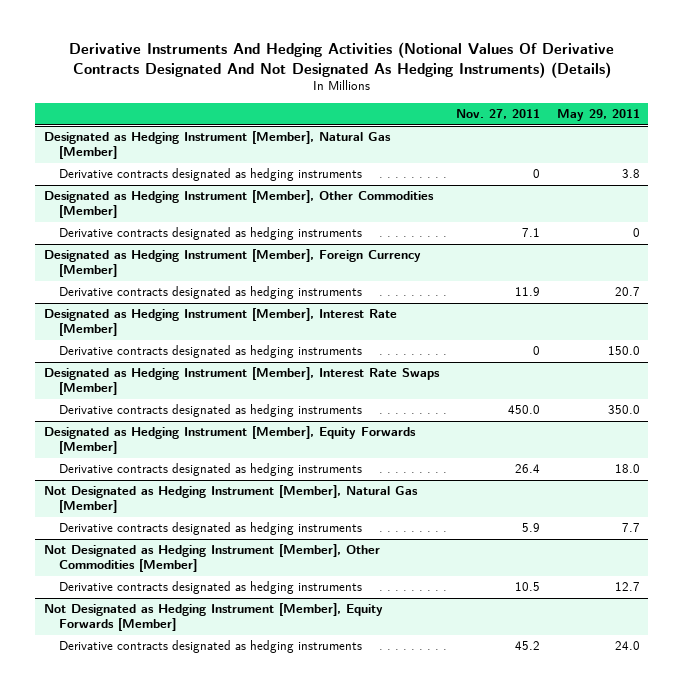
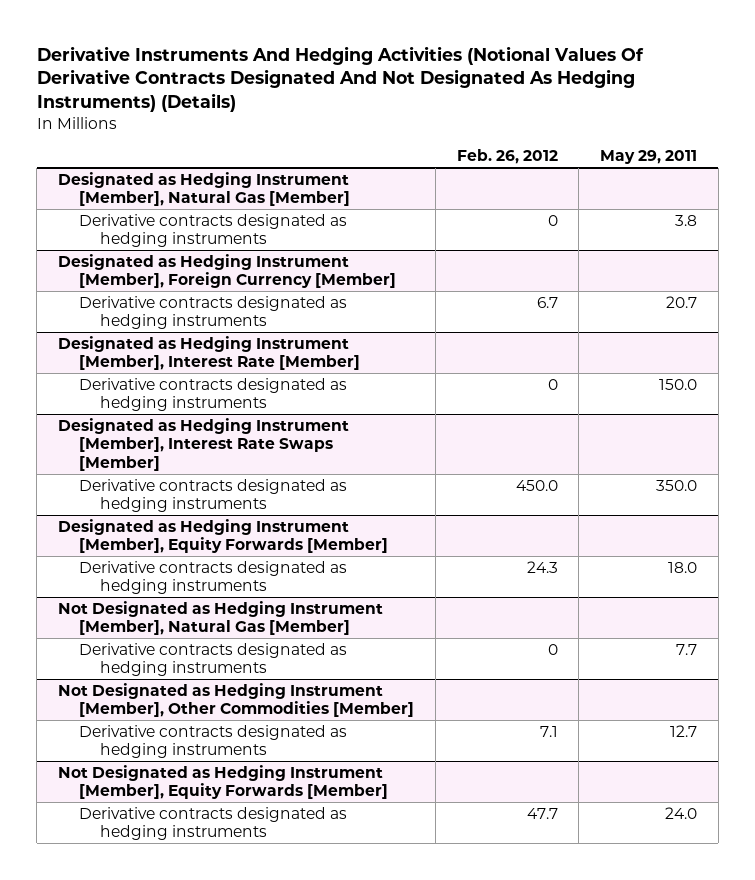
[455,109,540,120] Nov. 27, 2011 -> none
none -> [456,148,558,164] Feb. 26, 2012
[43,190,434,219] Designated as Hedging Instrument [Member], Other Commodities [Member] -> none
[58,227,362,241] Derivative contracts designated as hedging instruments -> none

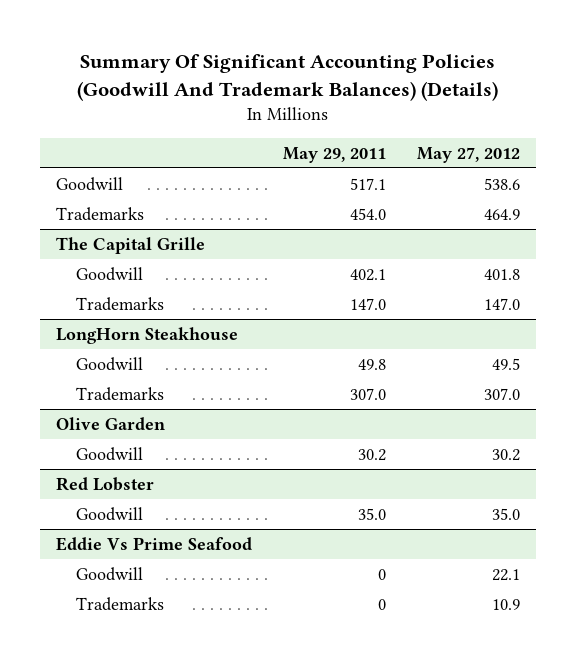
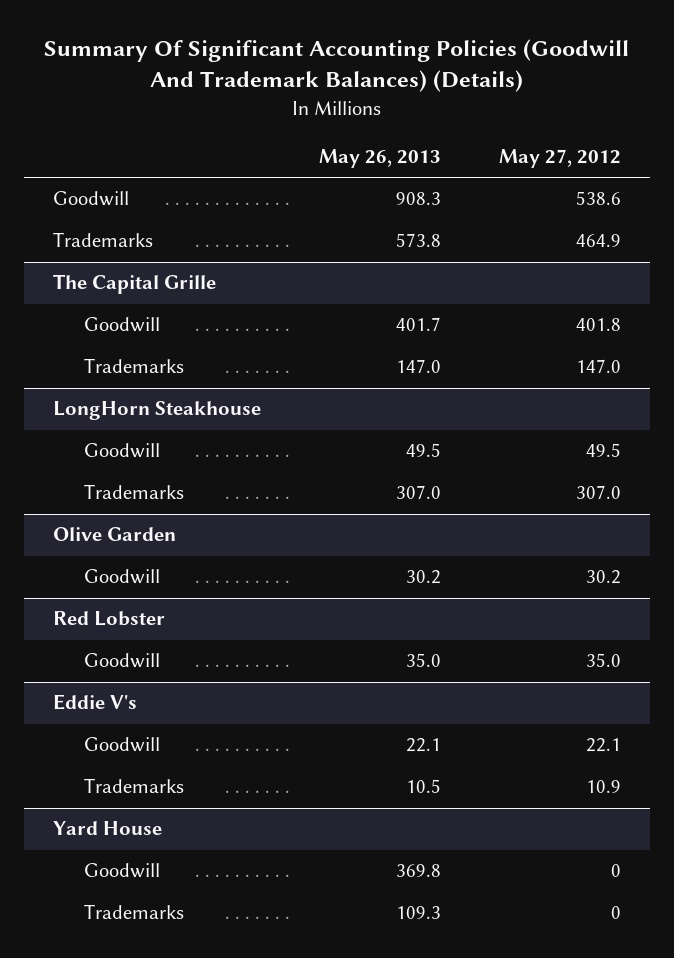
[283,146,387,163] May 29, 2011 -> none
none -> [318,149,441,169] May 26, 2013
[56,536,253,551] Eddie Vs Prime Seafood -> none
none -> [52,694,137,711] Eddie V's
none -> [52,821,162,836] Yard House
none -> [83,863,160,879] Goodwill
none -> [83,904,184,920] Trademarks

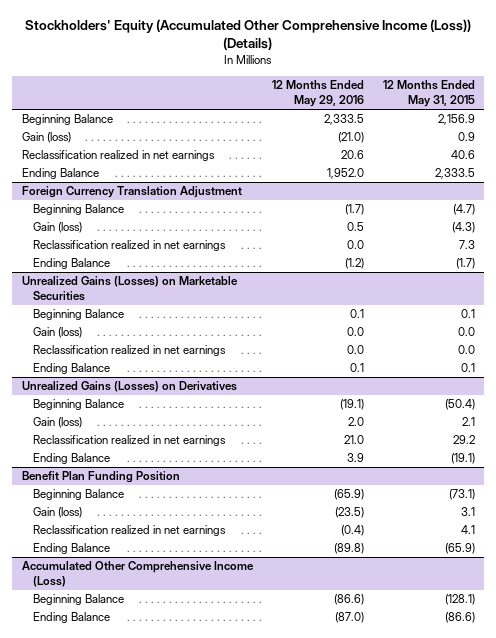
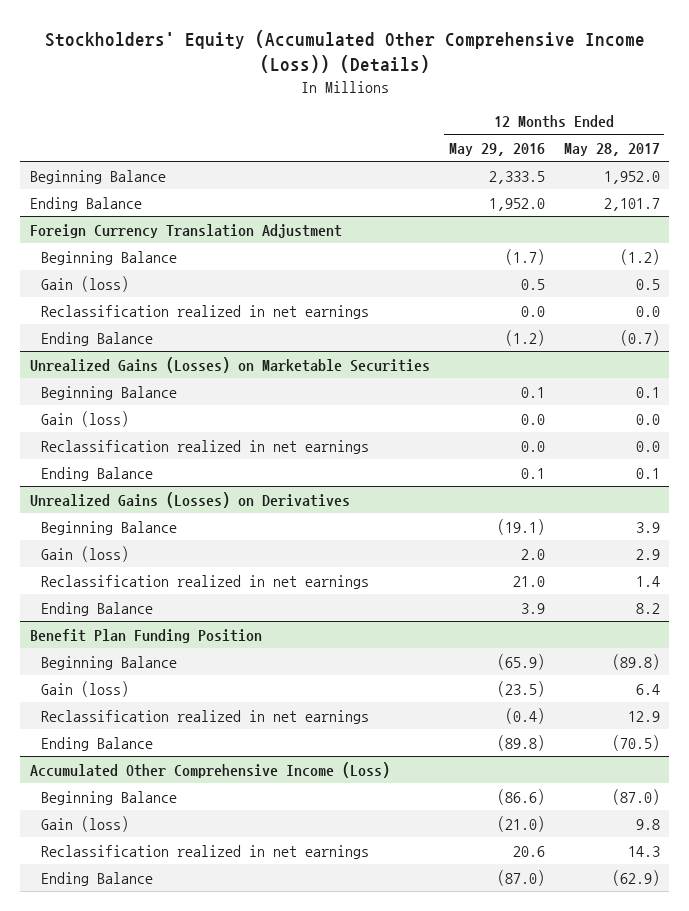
[382,80,475,108] 12 Months Ended May 31, 2015 -> none
none -> [563,143,660,157] May 28, 2017
[21,132,71,144] Gain (loss) -> none
[21,150,215,162] Reclassification realized in net earnings -> none
none -> [41,815,130,832] Gain (loss)
none -> [41,844,370,859] Reclassification realized in net earnings

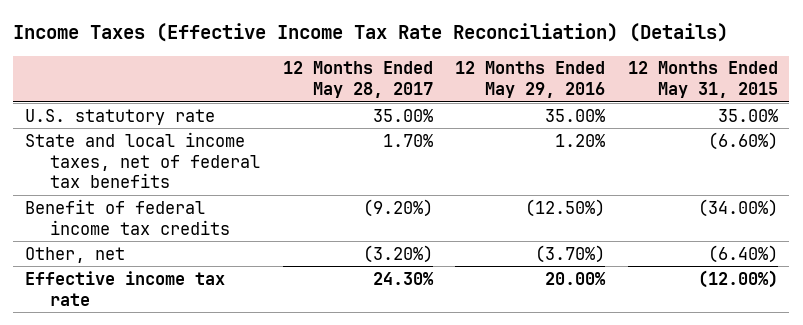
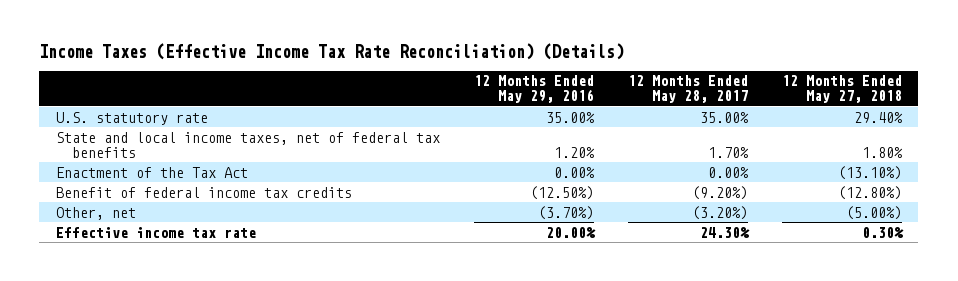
[628,61,779,99] 12 Months Ended May 31, 2015 -> none
none -> [781,75,902,104] 12 Months Ended May 27, 2018
none -> [56,166,249,178] Enactment of the Tax Act

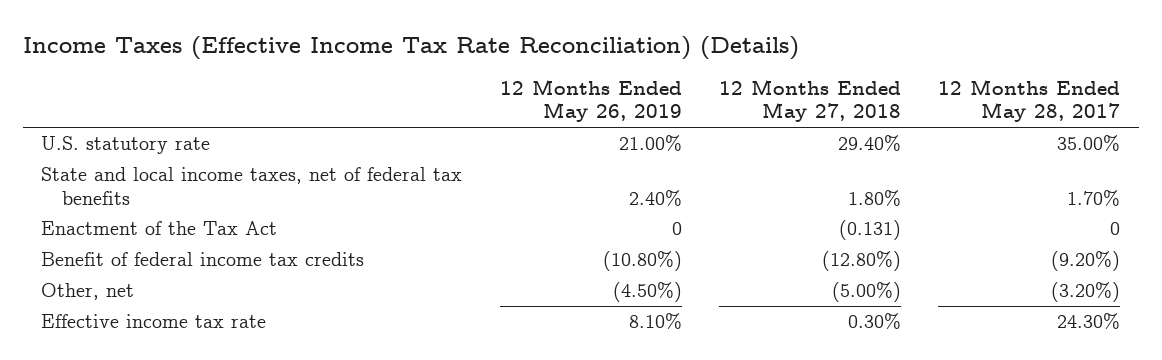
[474,75,595,104] 12 Months Ended May 29, 2016 -> none
none -> [499,79,682,123] 12 Months Ended May 26, 2019
[707,166,749,178] 0.00% -> [1110,222,1121,236] 0
[837,165,902,180] (13.10%) -> [839,220,902,241] (0.131)

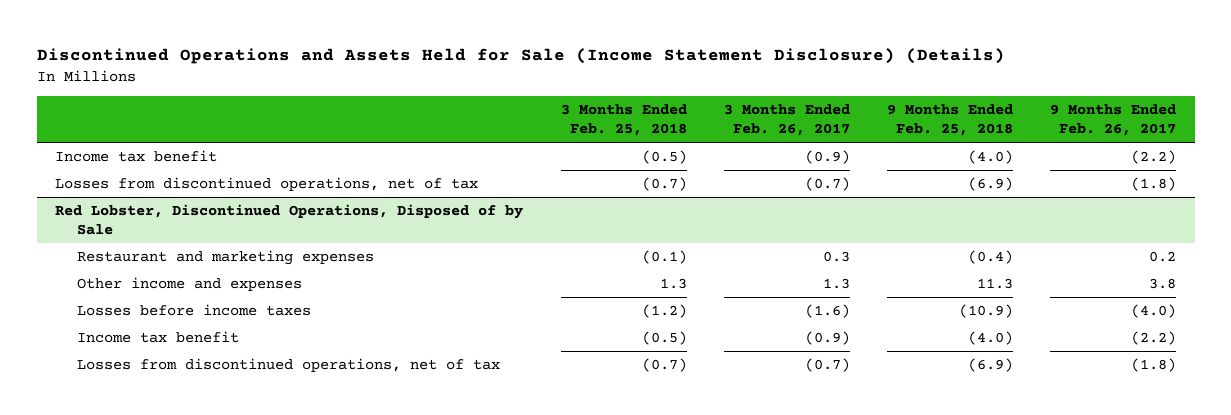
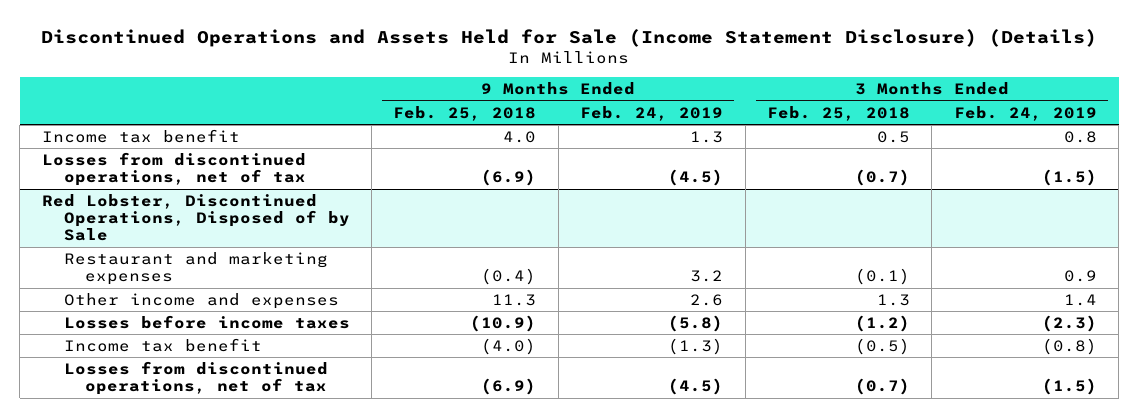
[723,104,850,136] 3 Months Ended Feb. 26, 2017 -> none
[1050,104,1177,136] 9 Months Ended Feb. 26, 2017 -> none
none -> [580,105,724,121] Feb. 24, 2019
none -> [953,105,1097,121] Feb. 24, 2019
[641,150,687,165] (0.5) -> [877,130,911,143] 0.5
[967,150,1013,165] (4.0) -> [503,130,537,143] 4.0

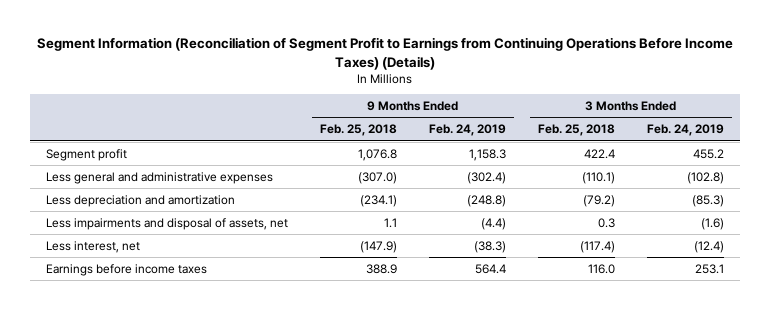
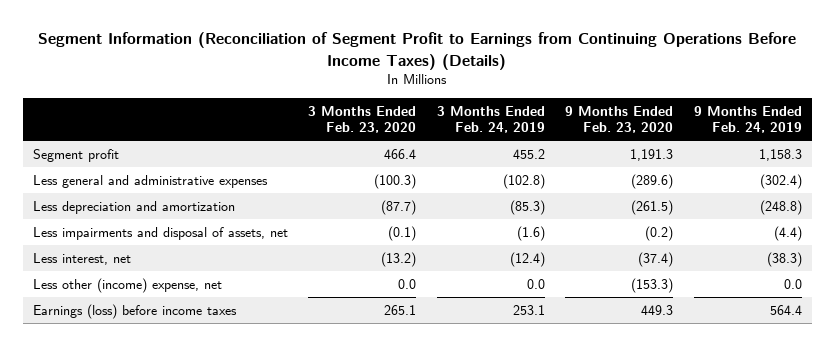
[320,124,398,137] Feb. 25, 2018 -> none
[538,124,616,137] Feb. 25, 2018 -> none
none -> [308,105,417,134] 3 Months Ended Feb. 23, 2020
none -> [565,105,674,134] 9 Months Ended Feb. 23, 2020
none -> [32,277,222,293] Less other (income) expense, net
[45,263,207,276] Earnings before income taxes -> [32,303,237,319] Earnings (loss) before income taxes

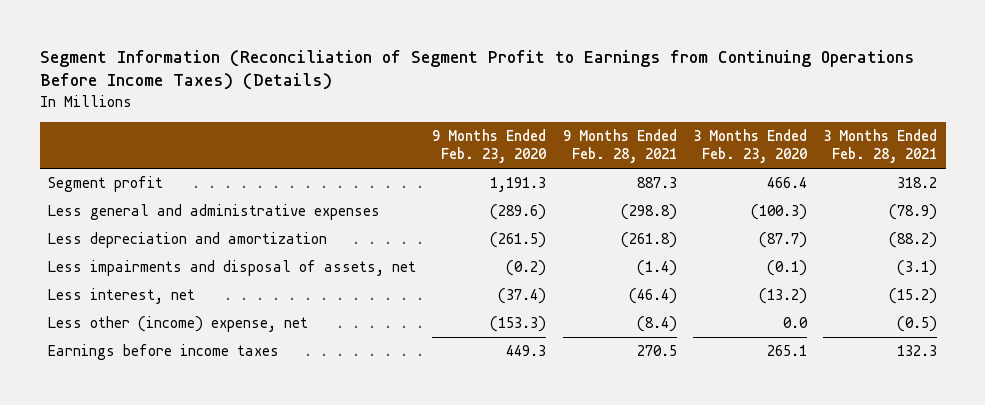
[436,105,545,134] 3 Months Ended Feb. 24, 2019 -> none
[693,105,802,134] 9 Months Ended Feb. 24, 2019 -> none
none -> [562,128,677,164] 9 Months Ended Feb. 28, 2021
none -> [823,128,938,164] 3 Months Ended Feb. 28, 2021
[32,303,237,319] Earnings (loss) before income taxes -> [47,344,279,361] Earnings before income taxes

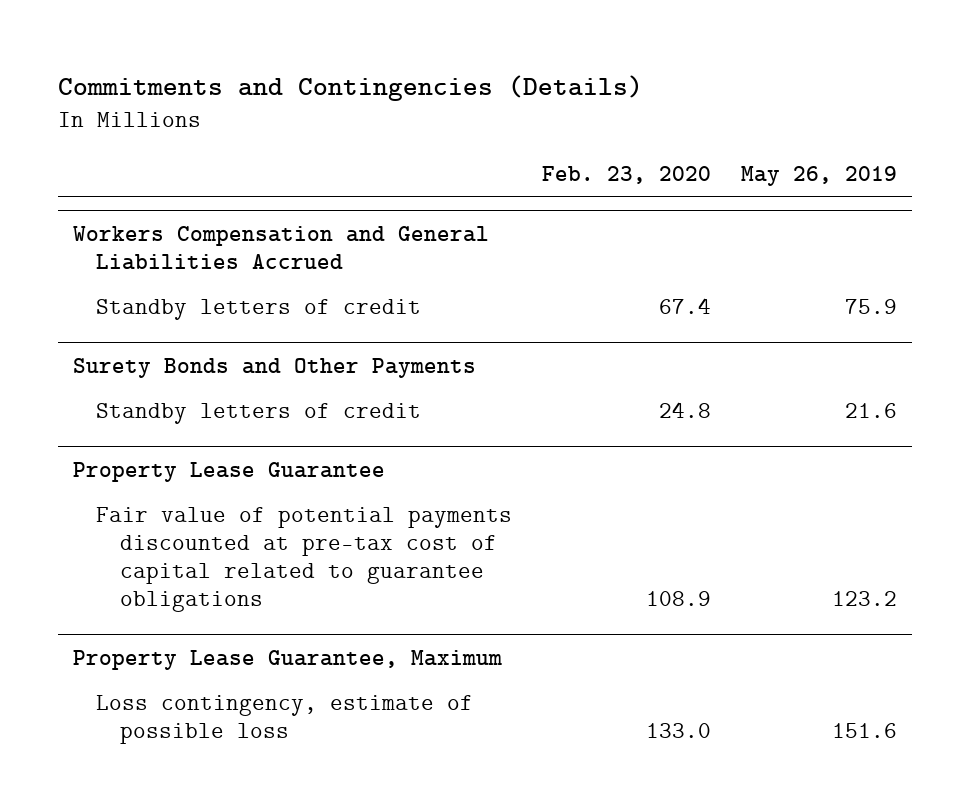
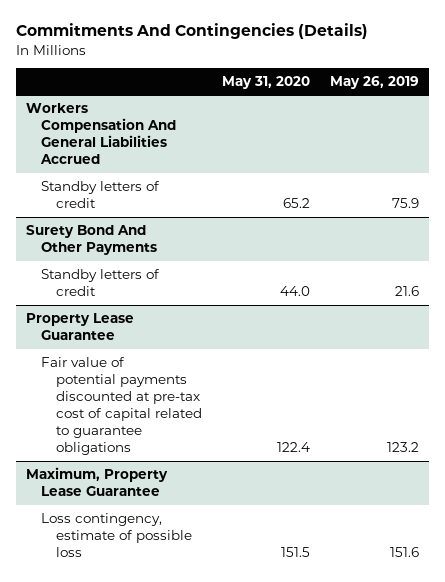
[57,74,643,101] Commitments and Contingencies (Details) -> [15,23,368,40] Commitments And Contingencies (Details)
[541,166,711,185] Feb. 23, 2020 -> none
none -> [222,75,311,89] May 31, 2020
[72,225,489,270] Workers Compensation and General Liabilities Accrued -> [25,102,176,165] Workers Compensation And General Liabilities Accrued
[72,357,476,378] Surety Bonds and Other Payments -> [25,224,157,256] Surety Bond And Other Payments
[72,649,502,670] Property Lease Guarantee, Maximum -> [25,466,168,497] Maximum, Property Lease Guarantee

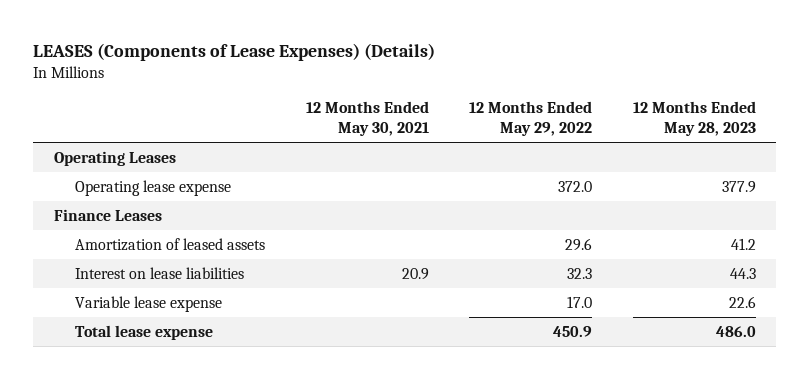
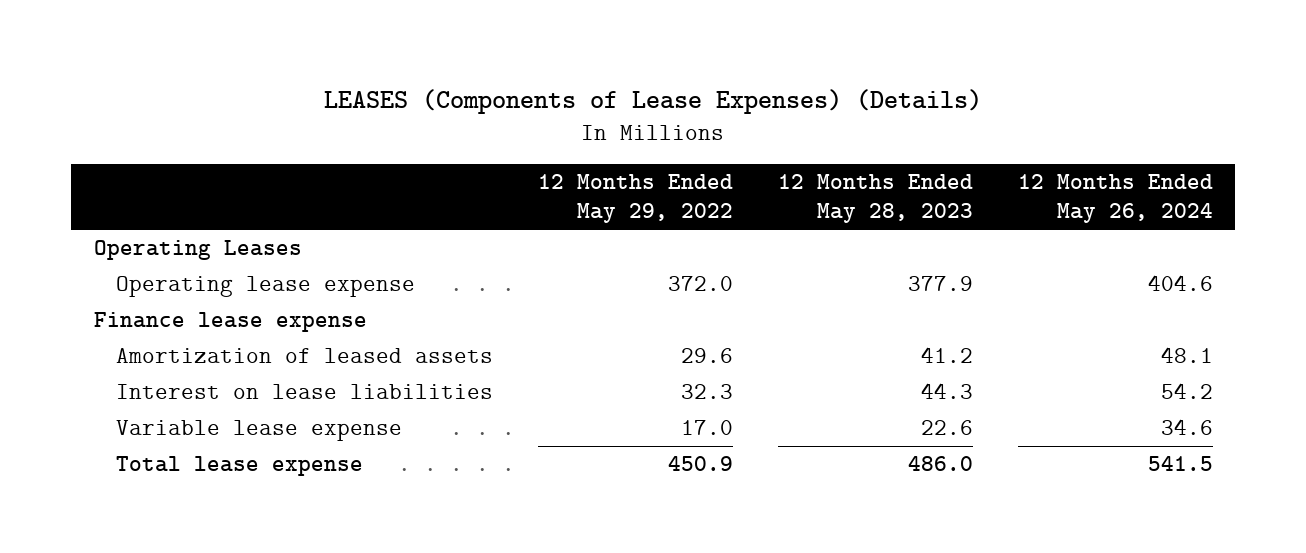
[305,101,429,136] 12 Months Ended May 30, 2021 -> none
none -> [1017,173,1213,224] 12 Months Ended May 26, 2024
[53,208,162,221] Finance Leases -> [93,312,367,333] Finance lease expense

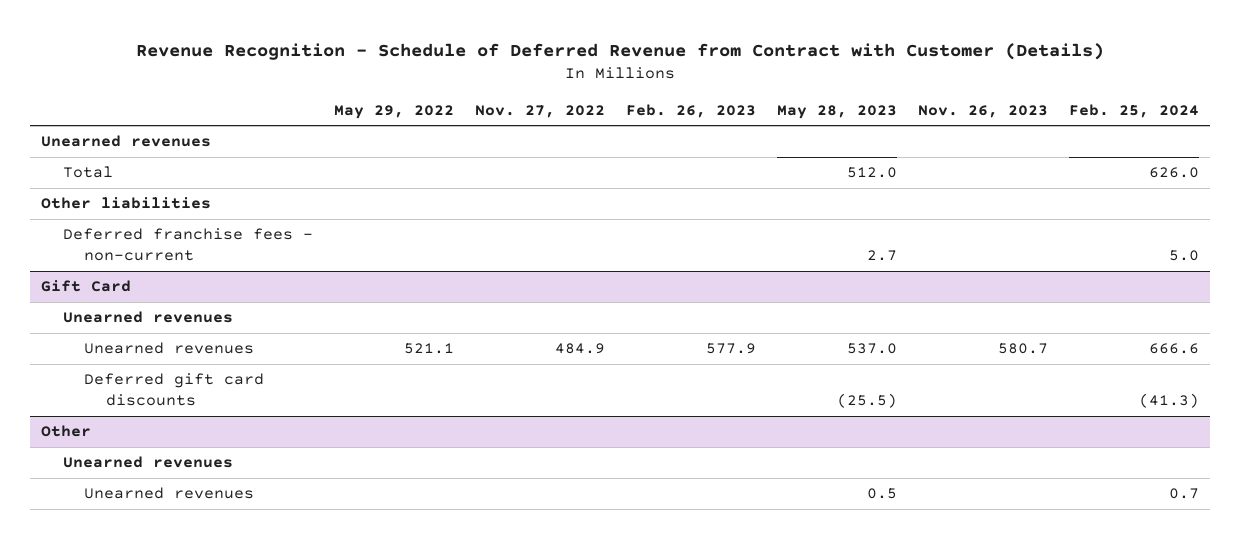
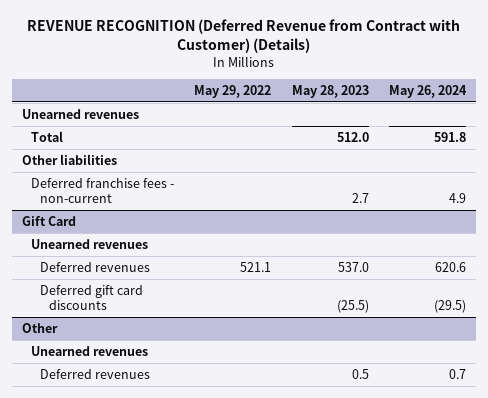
[136,42,1105,60] Revenue Recognition - Schedule of Deferred Revenue from Contract with Customer (Details) -> [27,18,461,54] REVENUE RECOGNITION (Deferred Revenue from Contract with Customer) (Details)
[475,104,606,118] Nov. 27, 2022 -> none
[626,103,757,118] Feb. 26, 2023 -> none
[918,104,1049,118] Nov. 26, 2023 -> none
[1069,103,1200,118] Feb. 25, 2024 -> none
none -> [389,85,468,99] May 26, 2024
[84,342,255,355] Unearned revenues -> [39,261,150,272] Deferred revenues
[84,487,255,500] Unearned revenues -> [39,368,150,379] Deferred revenues

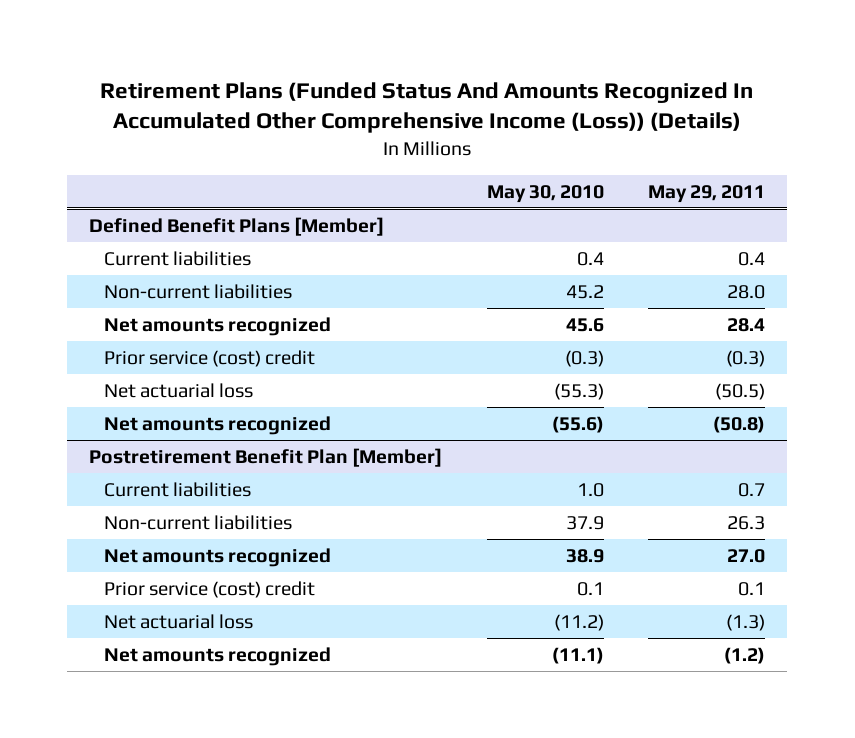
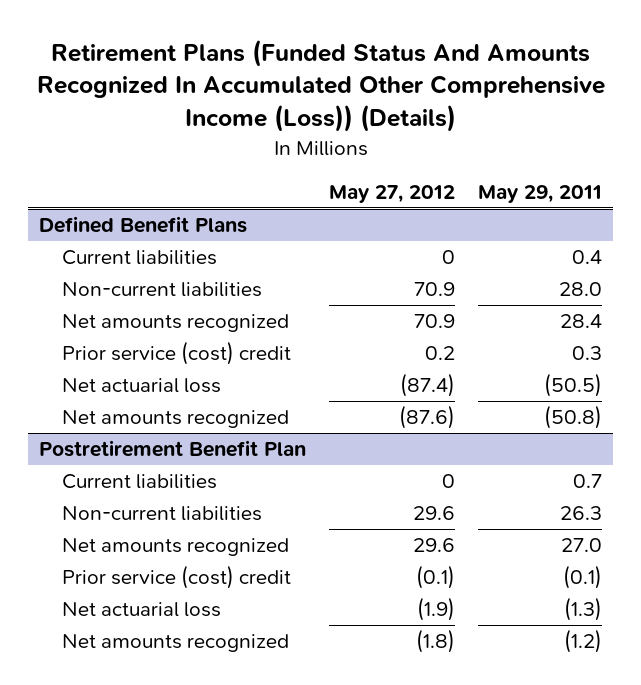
[486,184,604,203] May 30, 2010 -> none
none -> [329,184,456,203] May 27, 2012
[89,216,385,236] Defined Benefit Plans [Member] -> [39,216,248,234] Defined Benefit Plans
[726,349,766,367] (0.3) -> [571,346,602,361] 0.3
[89,447,443,467] Postretirement Benefit Plan [Member] -> [39,440,307,458] Postretirement Benefit Plan
[738,581,766,596] 0.1 -> [562,565,602,590] (0.1)

